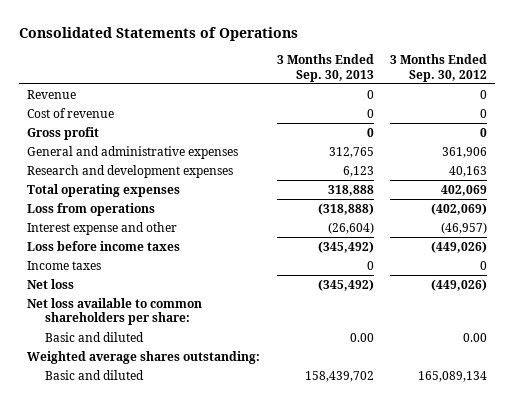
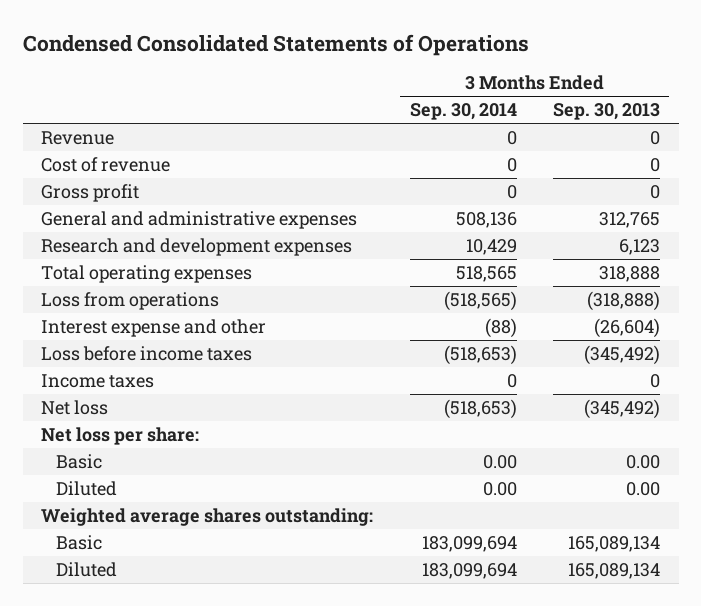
[19,26,299,41] Consolidated Statements of Operations -> [22,33,529,56] Condensed Consolidated Statements of Operations
[390,54,488,82] 3 Months Ended Sep. 30, 2012 -> none
none -> [409,103,517,121] Sep. 30, 2014
[44,332,144,343] Basic and diluted -> none
[27,298,203,326] Net loss available to common shareholders per share: -> [40,427,199,446] Net loss per share:
none -> [56,454,103,470] Basic
none -> [56,481,118,497] Diluted
[44,370,144,381] Basic and diluted -> none
none -> [56,535,103,551] Basic
none -> [56,562,118,578] Diluted

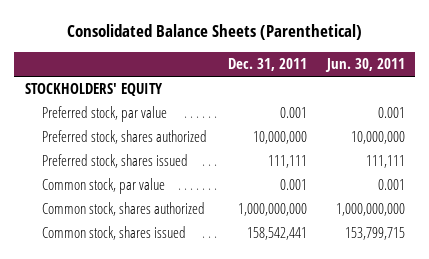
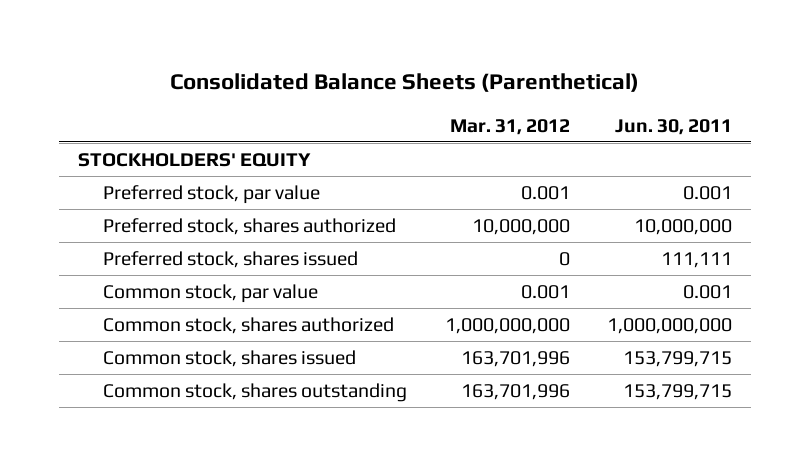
[227,58,307,72] Dec. 31, 2011 -> none
none -> [449,118,570,135] Mar. 31, 2012
none -> [103,382,408,402] Common stock, shares outstanding

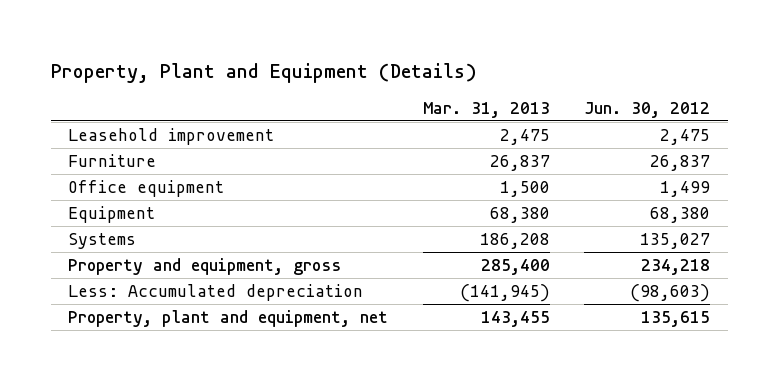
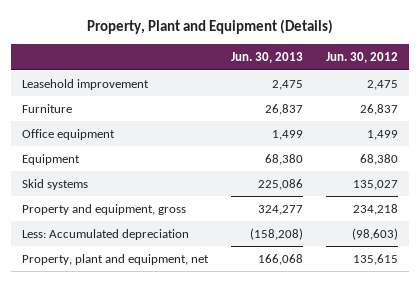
[422,101,550,118] Mar. 31, 2013 -> none
none -> [230,52,303,64] Jun. 30, 2013
[67,232,136,249] Systems -> [22,178,89,190] Skid systems

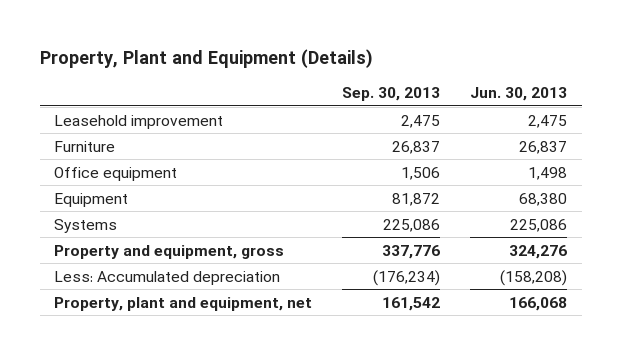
[325,52,398,64] Jun. 30, 2012 -> none
none -> [342,87,441,102] Sep. 30, 2013
[271,129,303,140] 1,499 -> [527,166,567,180] 1,498
[22,178,89,190] Skid systems -> [54,218,118,233] Systems
[257,204,303,215] 324,277 -> [508,244,567,259] 324,276

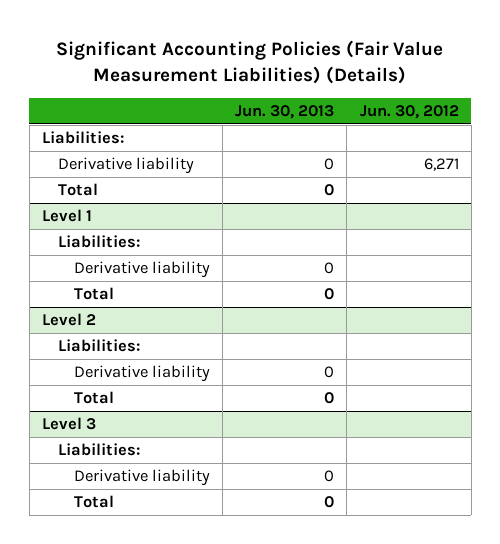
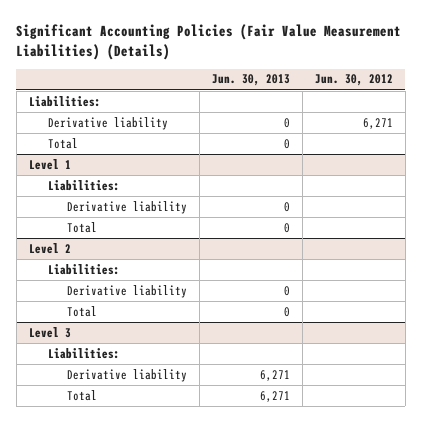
[324,470,335,483] 0 -> [259,369,290,381] 6,271
[324,496,335,509] 0 -> [259,390,290,402] 6,271

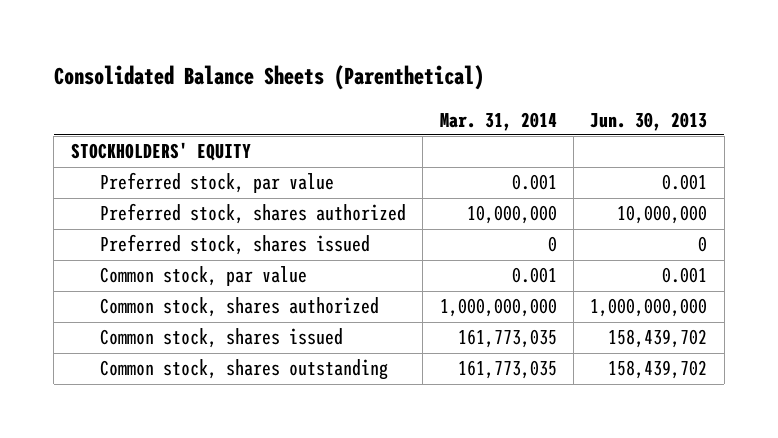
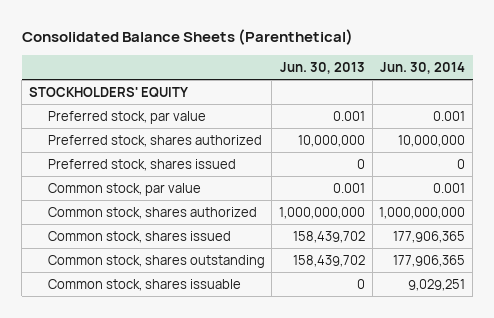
[439,111,557,131] Mar. 31, 2014 -> none
none -> [380,62,466,75] Jun. 30, 2014
none -> [47,278,241,291] Common stock, shares issuable

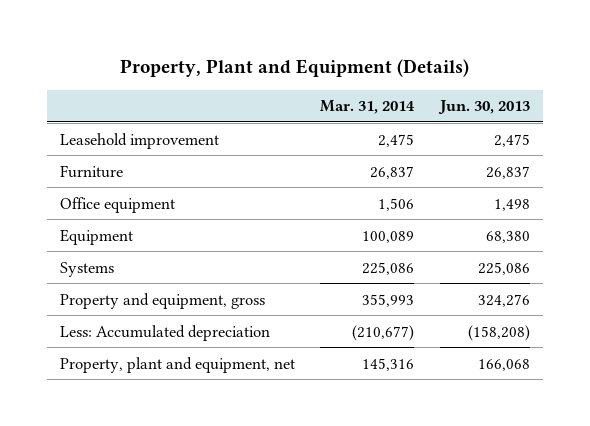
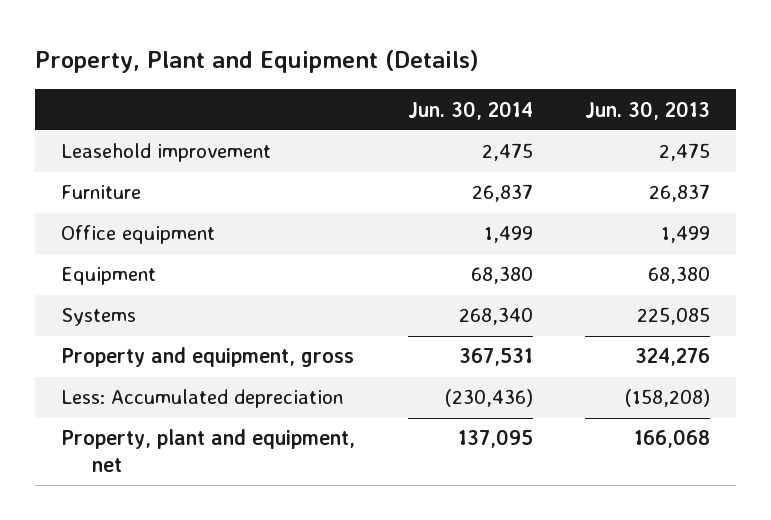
[320,100,416,115] Mar. 31, 2014 -> none
none -> [407,100,533,120] Jun. 30, 2014
[494,198,531,211] 1,498 -> [661,226,711,244] 1,499
[478,261,531,275] 225,086 -> [637,307,711,326] 225,085

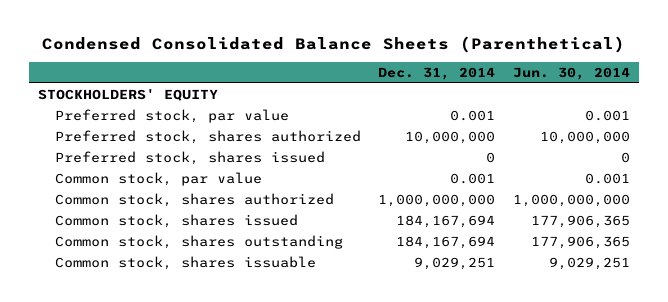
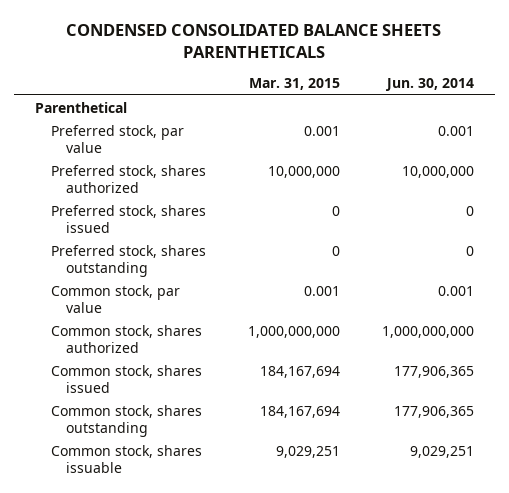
[41,35,625,53] Condensed Consolidated Balance Sheets (Parenthetical) -> [66,23,442,58] CONDENSED CONSOLIDATED BALANCE SHEETS PARENTHETICALS
[378,66,496,80] Dec. 31, 2014 -> none
none -> [248,78,340,91] Mar. 31, 2015
[37,88,218,101] STOCKHOLDERS' EQUITY -> none
none -> [34,101,127,113] Parenthetical
none -> [50,244,206,278] Preferred stock, shares outstanding

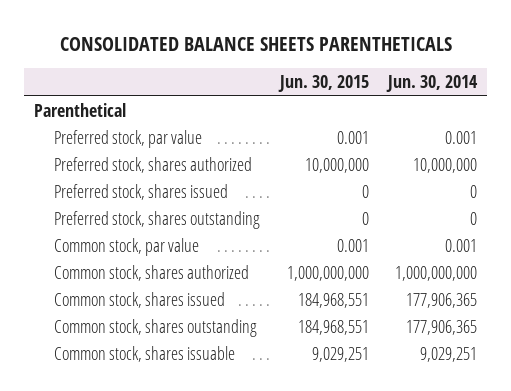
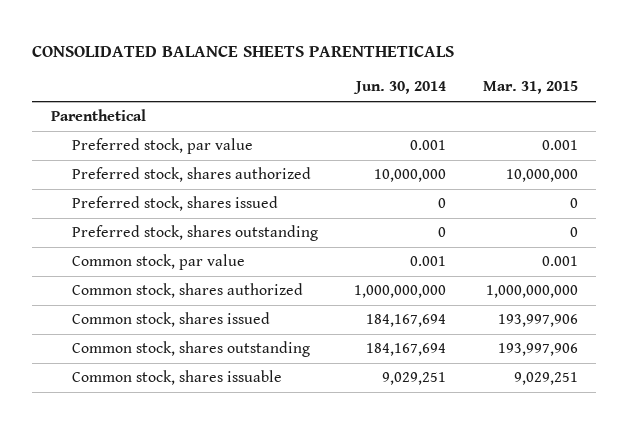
[277,75,369,93] Jun. 30, 2015 -> none
none -> [482,81,578,95] Mar. 31, 2015
[406,292,478,308] 177,906,365 -> [366,314,447,328] 184,167,694
[406,319,478,335] 177,906,365 -> [366,343,447,357] 184,167,694

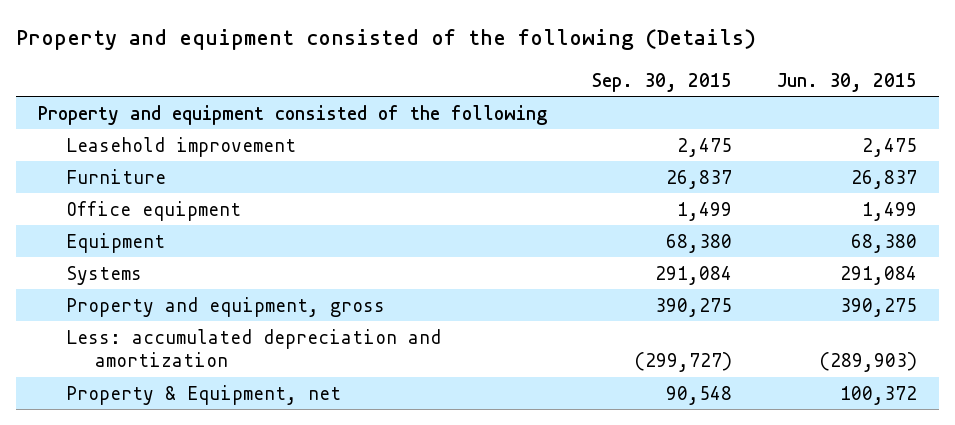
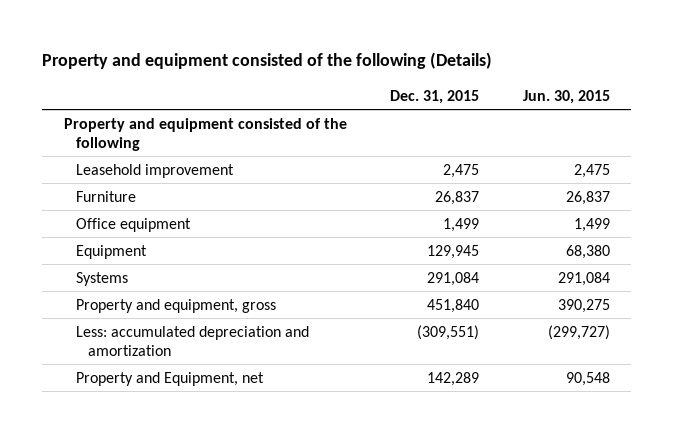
[592,72,733,92] Sep. 30, 2015 -> none
none -> [390,89,480,104] Dec. 31, 2015
[818,352,917,373] (289,903) -> [547,324,610,340] (299,727)
[66,384,342,405] Property & Equipment, net -> [75,371,264,386] Property and Equipment, net
[839,385,917,405] 100,372 -> [565,371,610,386] 90,548

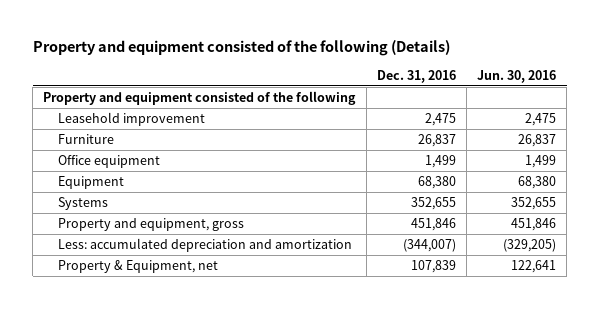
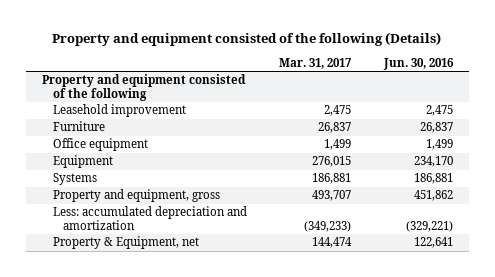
[376,69,456,83] Dec. 31, 2016 -> none
none -> [279,58,353,70] Mar. 31, 2017
[518,176,557,190] 68,380 -> [413,156,453,168] 234,170
[511,197,557,211] 352,655 -> [413,173,453,185] 186,881
[511,218,557,232] 451,846 -> [413,190,453,202] 451,862
[503,239,557,253] (329,205) -> [405,221,453,233] (329,221)

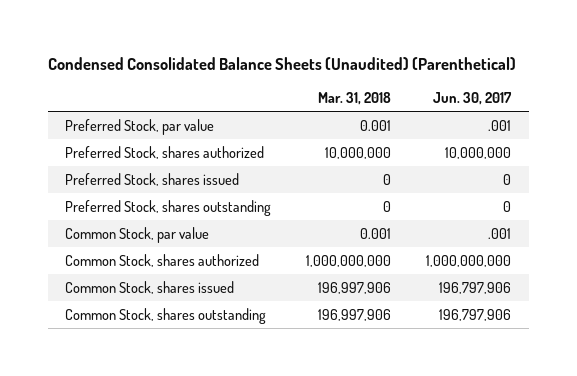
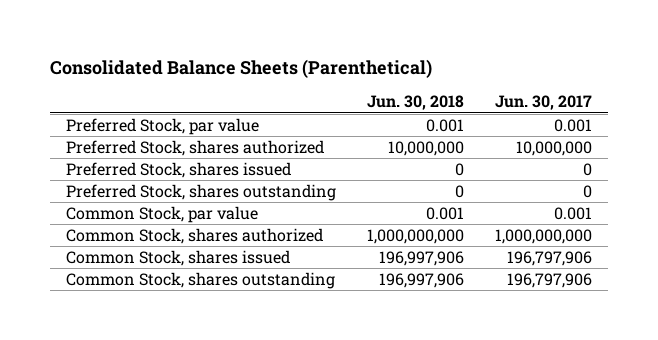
[47,57,516,71] Condensed Consolidated Balance Sheets (Unaudited) (Parenthetical) -> [49,59,432,79] Consolidated Balance Sheets (Parenthetical)
[318,92,392,106] Mar. 31, 2018 -> none
none -> [366,95,464,111] Jun. 30, 2018
[488,119,512,131] .001 -> [554,118,593,132] 0.001
[488,227,512,239] .001 -> [554,206,593,220] 0.001

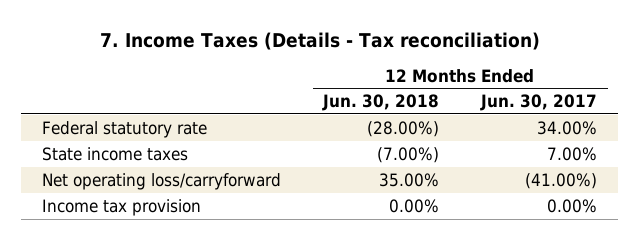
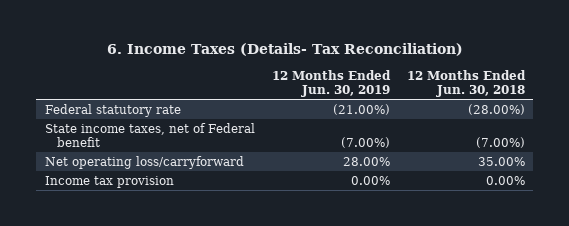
[99,31,540,50] 7. Income Taxes (Details - Tax reconciliation) -> [106,43,463,57] 6. Income Taxes (Details- Tax Reconciliation)
[480,94,598,112] Jun. 30, 2017 -> none
none -> [271,70,391,98] 12 Months Ended Jun. 30, 2019
[42,146,189,161] State income taxes -> [44,123,255,147] State income taxes, net of Federal benefit

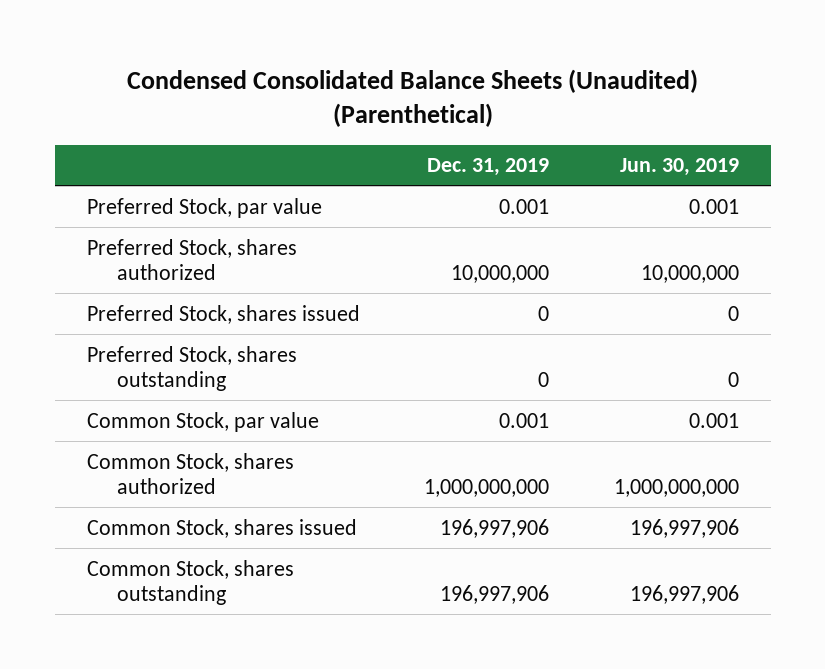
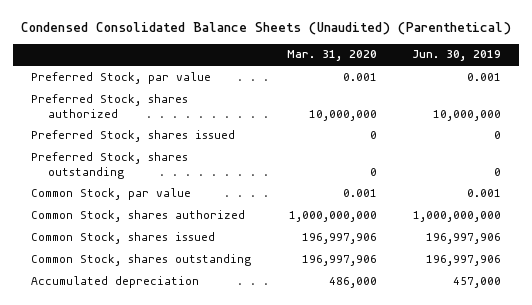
[427,158,550,177] Dec. 31, 2019 -> none
none -> [286,50,377,62] Mar. 31, 2020
none -> [30,275,199,288] Accumulated depreciation

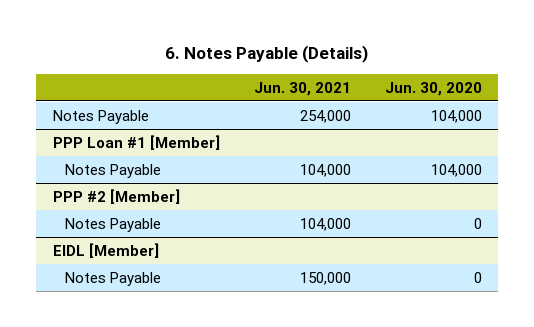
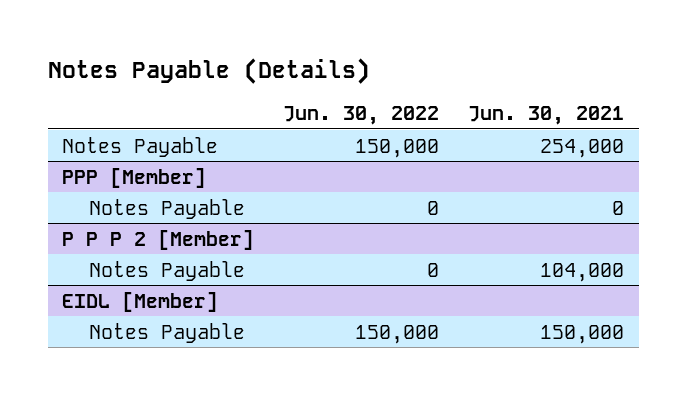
[165,45,369,64] 6. Notes Payable (Details) -> [47,57,370,84] Notes Payable (Details)
[384,81,482,96] Jun. 30, 2020 -> none
none -> [283,105,440,125] Jun. 30, 2022
[52,134,220,150] PPP Loan #1 [Member] -> [62,167,207,188] PPP [Member]
[299,163,351,177] 104,000 -> [612,200,625,215] 0
[52,188,180,204] PPP #2 [Member] -> [62,229,255,250] P P P 2 [Member]

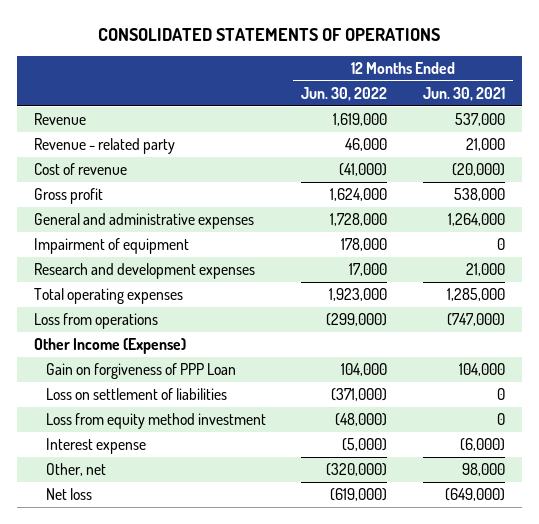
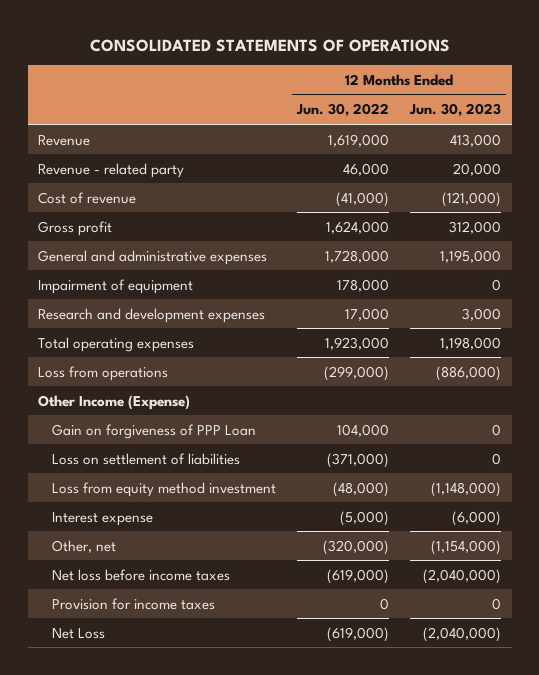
[422,86,505,101] Jun. 30, 2021 -> none
none -> [408,103,501,118] Jun. 30, 2023
none -> [51,568,230,581] Net loss before income taxes
none -> [51,597,215,610] Provision for income taxes
[46,487,93,500] Net loss -> [51,627,105,639] Net Loss

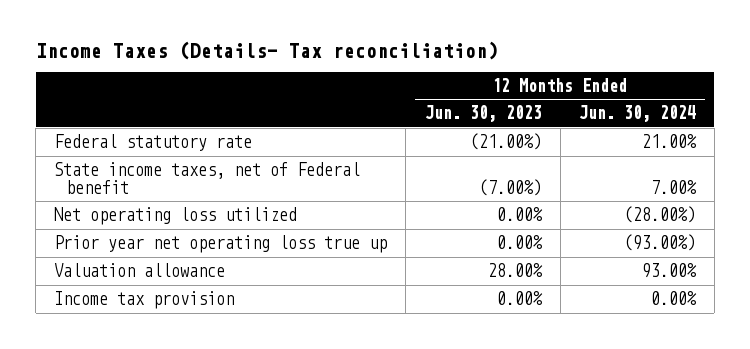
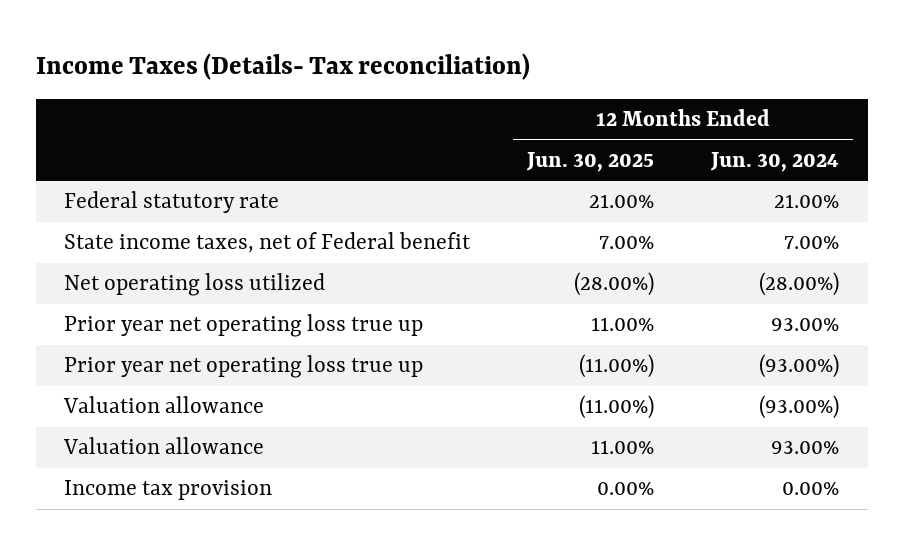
[424,105,542,123] Jun. 30, 2023 -> none
none -> [526,152,655,173] Jun. 30, 2025
none -> [64,314,424,338] Prior year net operating loss true up
none -> [63,396,265,414] Valuation allowance

